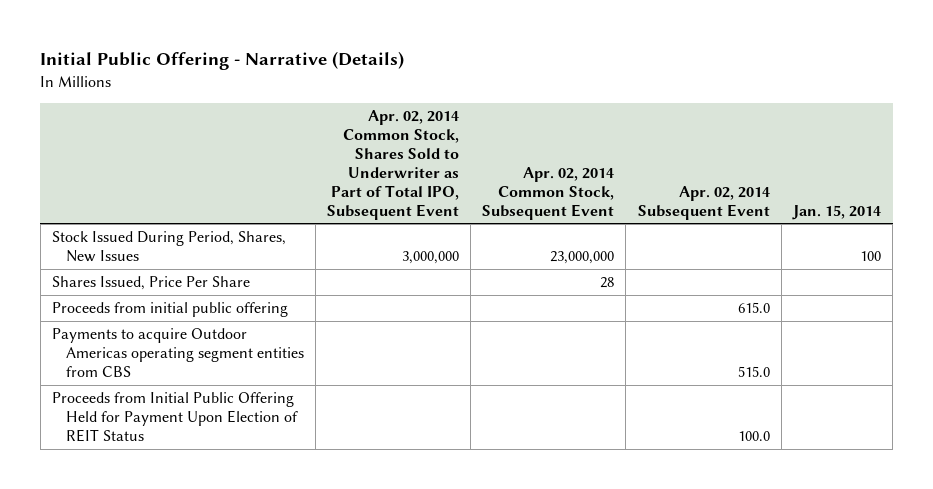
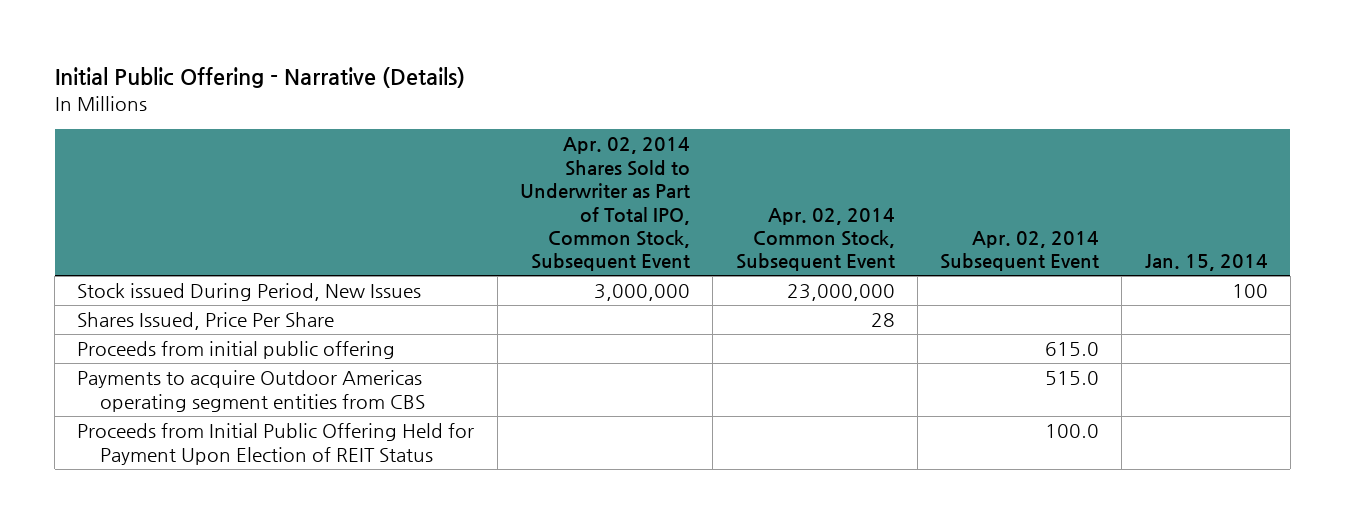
[327,110,460,220] Apr. 02, 2014 Common Stock, Shares Sold to Underwriter as Part of Total IPO, Subsequent Event -> none
none -> [519,137,690,272] Apr. 02, 2014 Shares Sold to Underwriter as Part of Total IPO, Common Stock, Subsequent Event
[51,231,286,263] Stock Issued During Period, Shares, New Issues -> [77,283,422,302] Stock issued During Period, New Issues

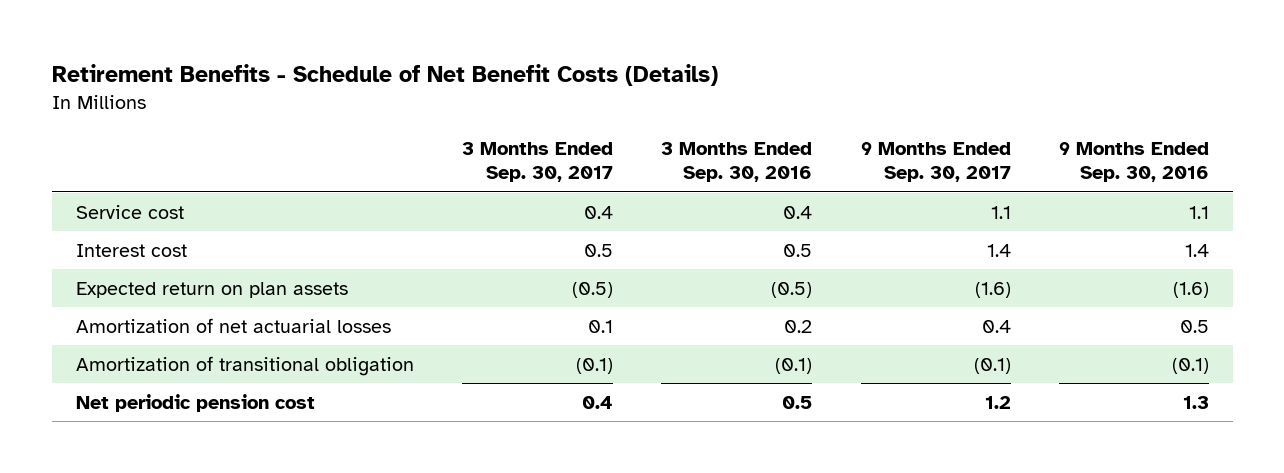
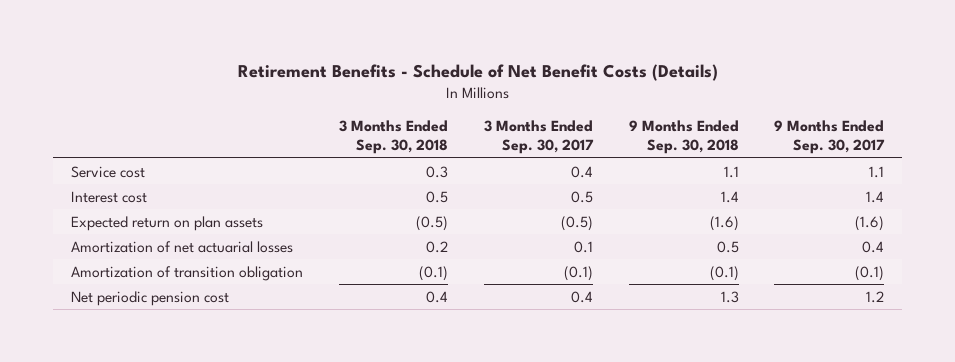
[661,141,813,183] 3 Months Ended Sep. 30, 2016 -> none
[1058,141,1209,183] 9 Months Ended Sep. 30, 2016 -> none
none -> [338,120,448,155] 3 Months Ended Sep. 30, 2018
none -> [628,120,739,155] 9 Months Ended Sep. 30, 2018
[75,355,414,376] Amortization of transitional obligation -> [70,265,303,281] Amortization of transition obligation

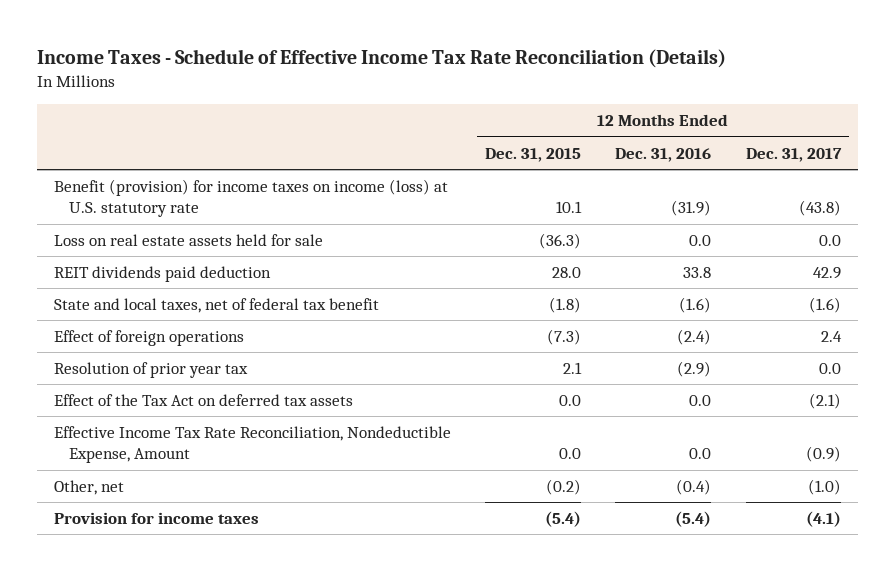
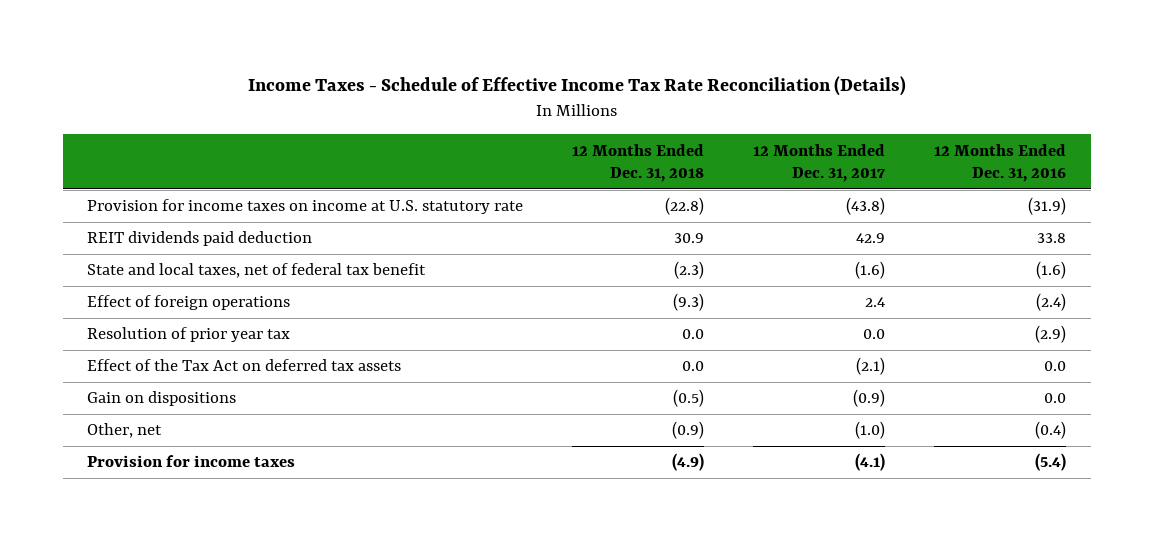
[485,147,582,162] Dec. 31, 2015 -> none
none -> [572,143,705,182] 12 Months Ended Dec. 31, 2018
[54,234,324,247] Loss on real estate assets held for sale -> none
[54,179,449,218] Benefit (provision) for income taxes on income (loss) at U.S. statutory rate -> [87,199,524,215] Provision for income taxes on income at U.S. statutory rate
[54,426,452,464] Effective Income Tax Rate Reconciliation, Nondeductible Expense, Amount -> [87,391,237,407] Gain on dispositions

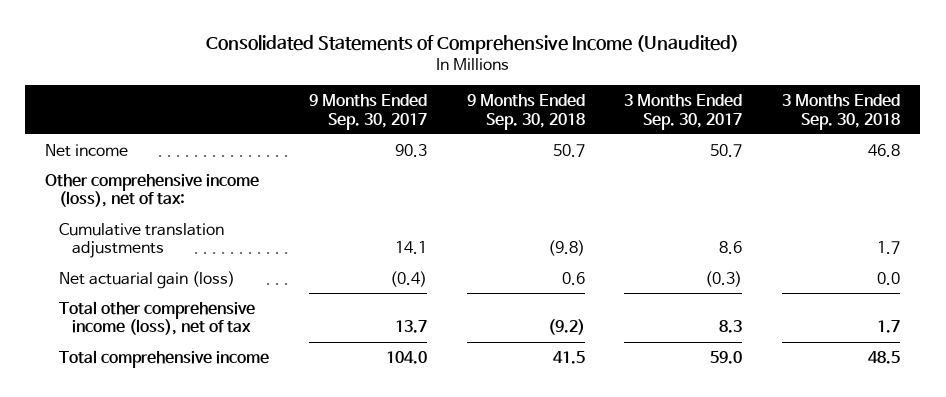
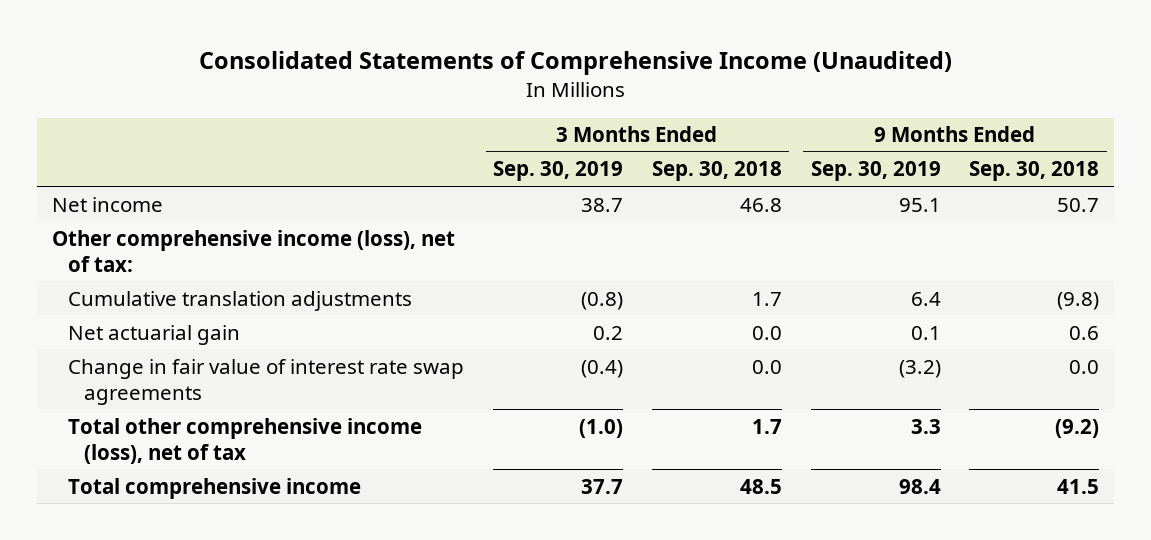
[308,93,427,130] 9 Months Ended Sep. 30, 2017 -> none
[624,93,743,130] 3 Months Ended Sep. 30, 2017 -> none
none -> [492,161,623,182] Sep. 30, 2019
none -> [810,161,941,182] Sep. 30, 2019
[58,270,235,289] Net actuarial gain (loss) -> [67,324,240,345] Net actuarial gain
none -> [67,358,464,405] Change in fair value of interest rate swap agreements

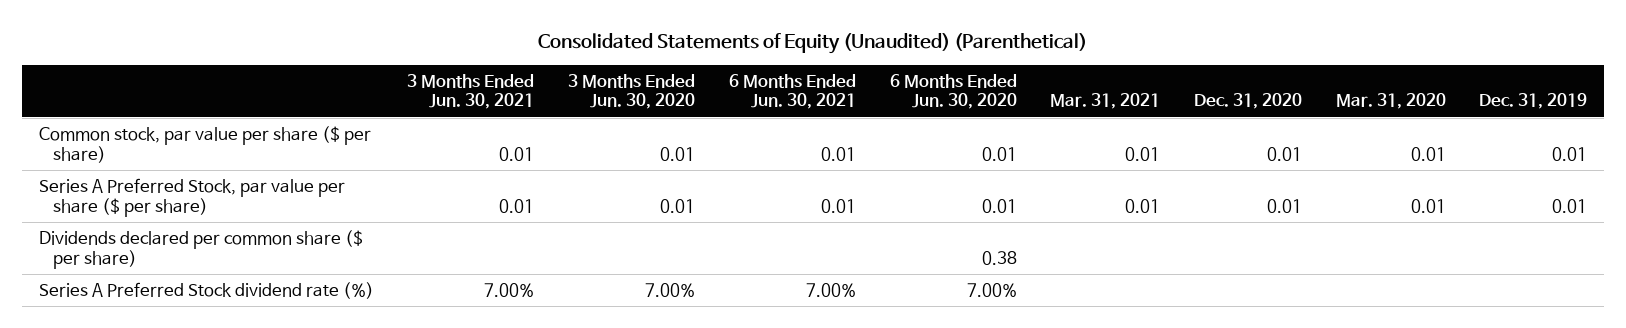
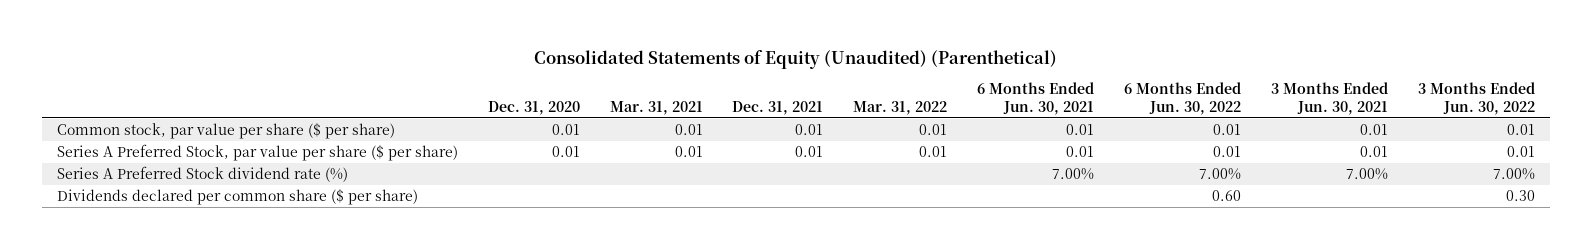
[568,73,696,110] 3 Months Ended Jun. 30, 2020 -> none
[889,73,1017,110] 6 Months Ended Jun. 30, 2020 -> none
[1335,93,1446,110] Mar. 31, 2020 -> none
[1479,93,1588,110] Dec. 31, 2019 -> none
none -> [732,101,824,116] Dec. 31, 2021
none -> [853,101,948,116] Mar. 31, 2022
none -> [1124,82,1242,116] 6 Months Ended Jun. 30, 2022
none -> [1417,82,1535,116] 3 Months Ended Jun. 30, 2022
[38,230,363,269] Dividends declared per common share ($ per share) -> [56,189,418,206] Dividends declared per common share ($ per share)

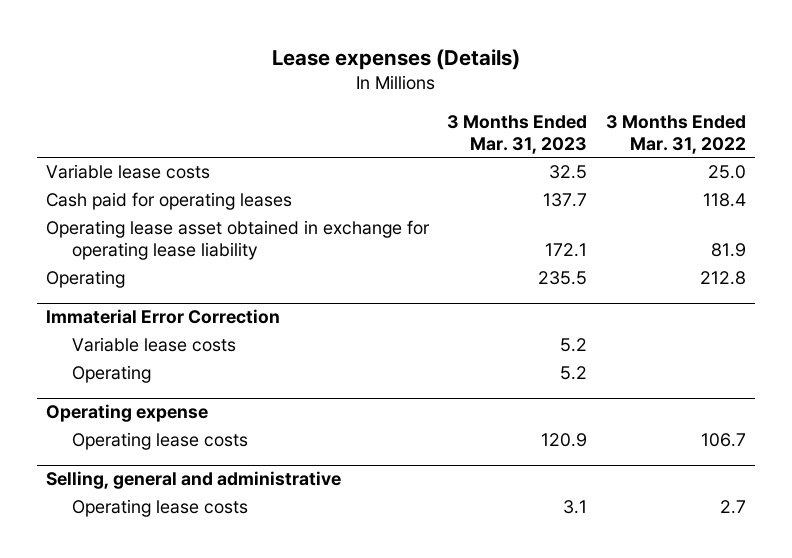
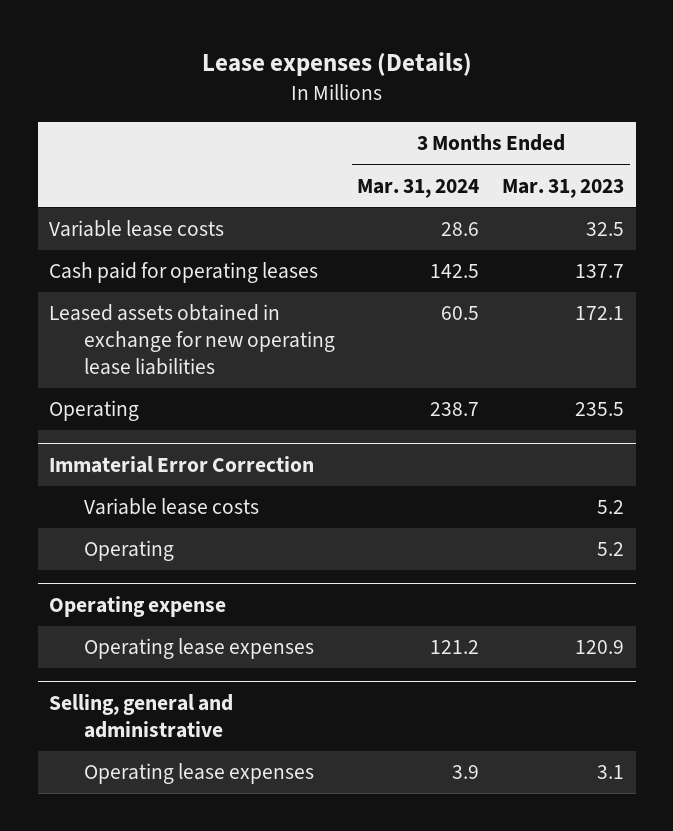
[605,114,746,154] 3 Months Ended Mar. 31, 2022 -> none
none -> [357,178,480,198] Mar. 31, 2024
[46,220,431,261] Operating lease asset obtained in exchange for operating lease liability -> [49,304,335,375] Leased assets obtained in exchange for new operating lease liabilities
[72,432,249,451] Operating lease costs -> [83,638,314,660] Operating lease expenses
[72,499,249,518] Operating lease costs -> [83,763,314,785] Operating lease expenses

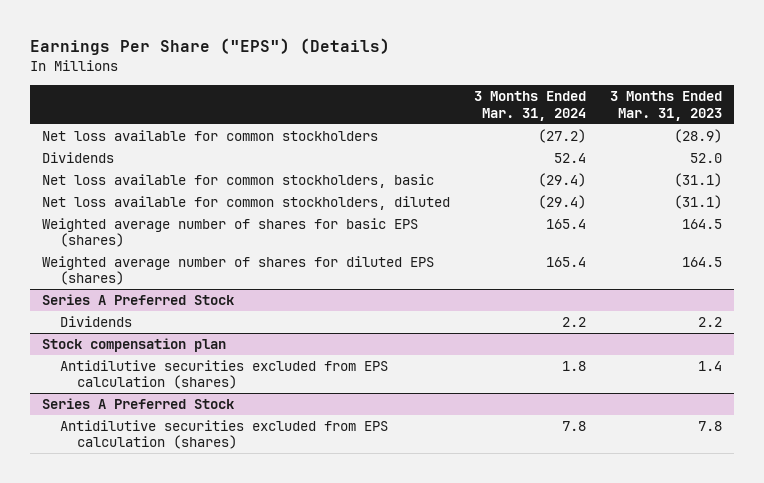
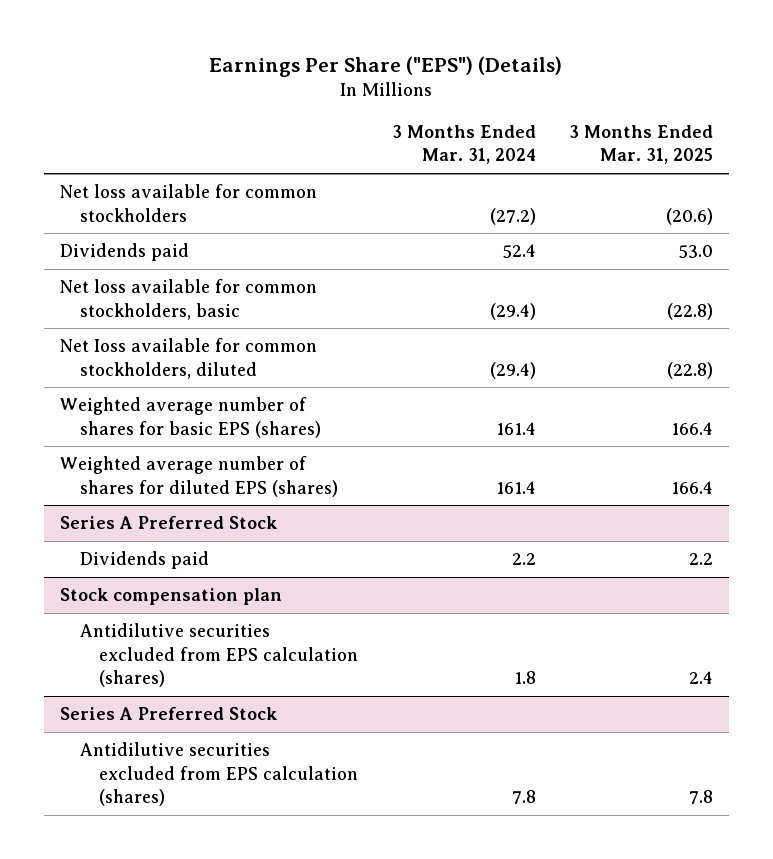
[609,91,722,121] 3 Months Ended Mar. 31, 2023 -> none
none -> [568,125,713,165] 3 Months Ended Mar. 31, 2025
[42,152,115,164] Dividends -> [60,243,190,262] Dividends paid
[42,196,451,211] Net loss available for common stockholders, diluted -> [60,338,318,379] Net Ioss available for common stockholders, diluted
[545,219,586,230] 165.4 -> [495,421,536,435] 161.4
[545,257,586,268] 165.4 -> [495,480,536,494] 161.4
[59,316,132,328] Dividends -> [79,551,209,570] Dividends paid

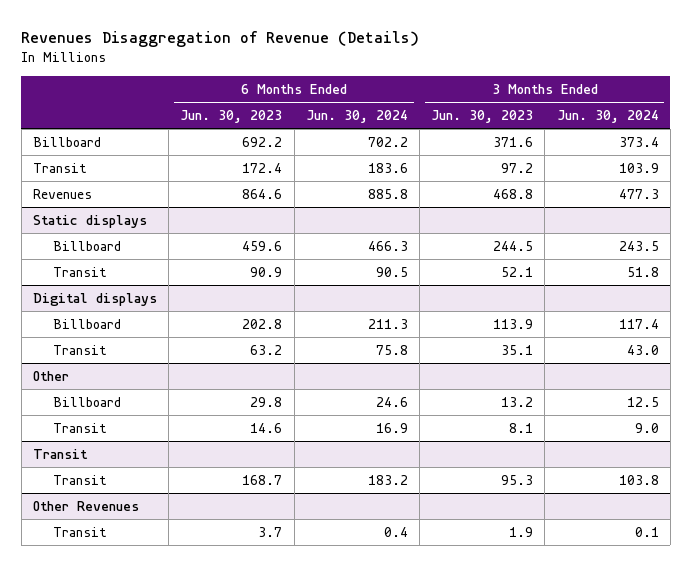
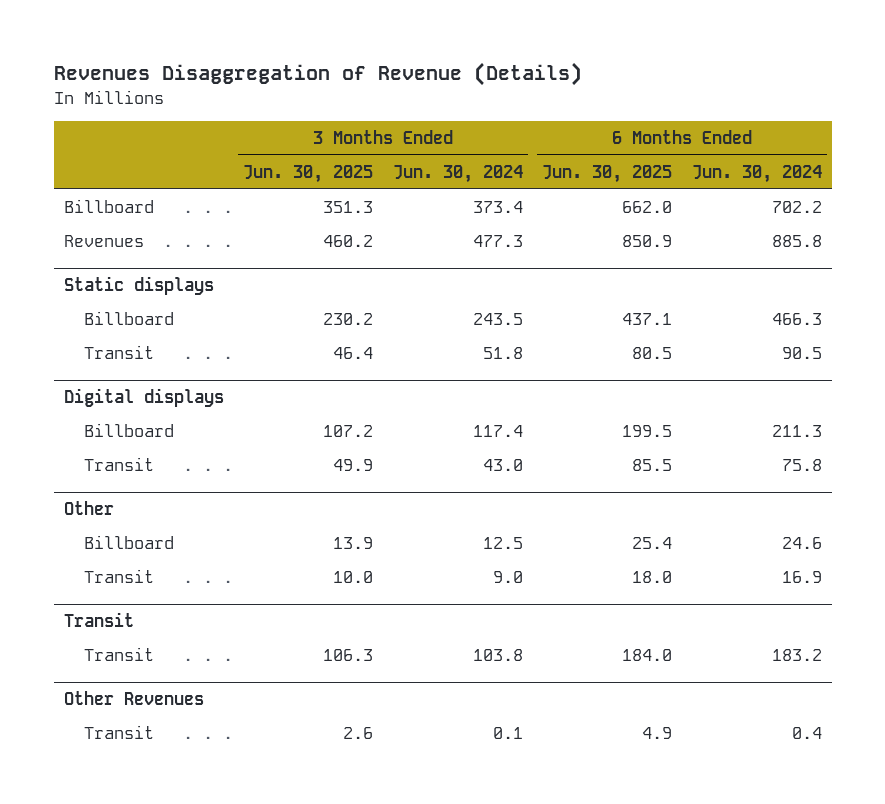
[180,110,283,124] Jun. 30, 2023 -> none
[431,110,534,124] Jun. 30, 2023 -> none
none -> [243,164,374,183] Jun. 30, 2025
none -> [542,164,673,183] Jun. 30, 2025
[32,162,87,173] Transit -> none

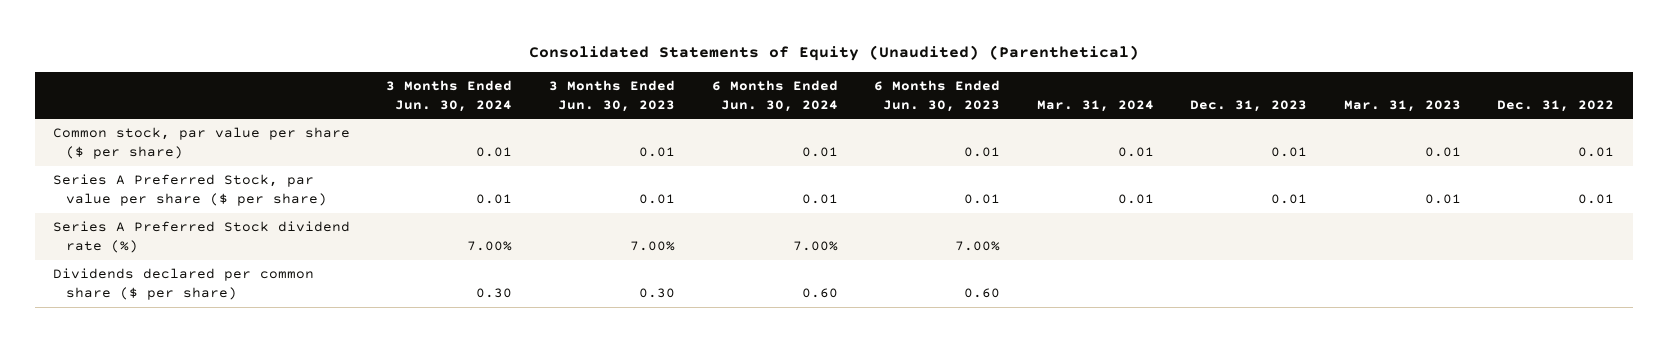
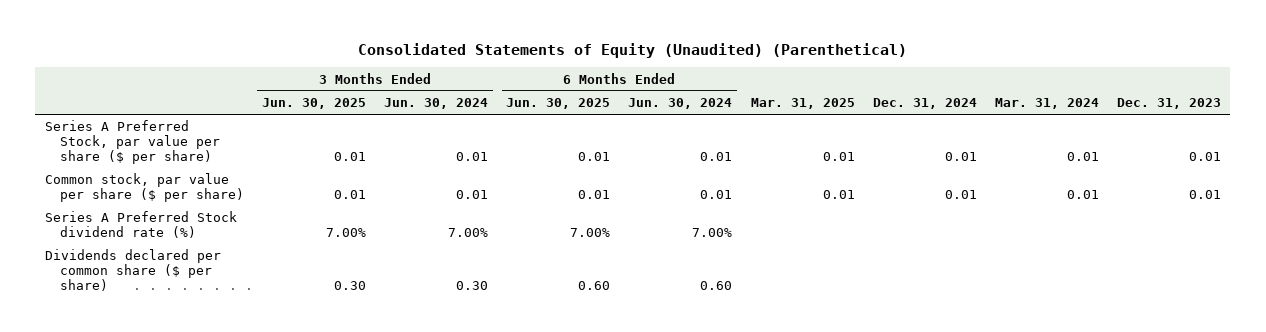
[549,79,676,112] 3 Months Ended Jun. 30, 2023 -> none
[874,79,1001,112] 6 Months Ended Jun. 30, 2023 -> none
[1343,99,1461,112] Mar. 31, 2023 -> none
[1497,99,1615,112] Dec. 31, 2022 -> none
none -> [261,98,366,110] Jun. 30, 2025
none -> [506,98,611,110] Jun. 30, 2025
none -> [750,98,855,110] Mar. 31, 2025
none -> [872,98,977,110] Dec. 31, 2024
[52,127,350,160] Common stock, par value per share ($ per share) -> [44,173,244,203] Common stock, par value per share ($ per share)

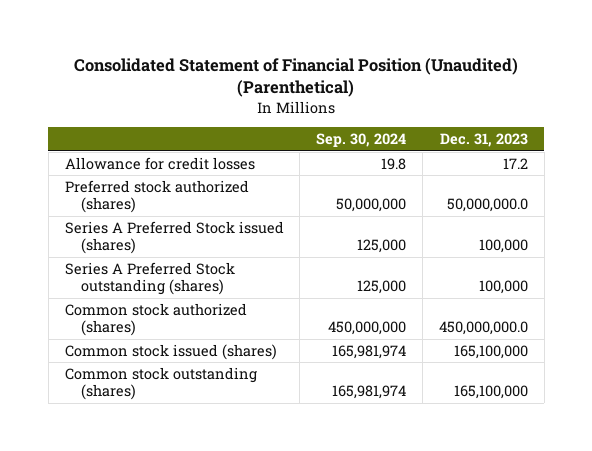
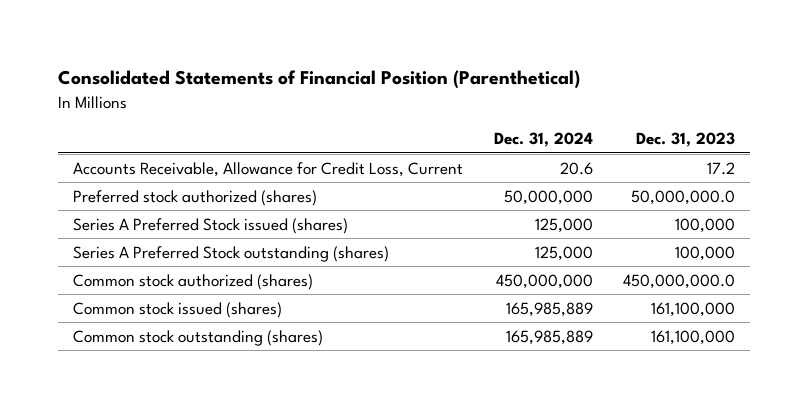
[74,57,519,98] Consolidated Statement of Financial Position (Unaudited) (Parenthetical) -> [57,70,580,90] Consolidated Statements of Financial Position (Parenthetical)
[316,132,407,147] Sep. 30, 2024 -> none
none -> [493,132,593,148] Dec. 31, 2024
[64,156,255,170] Allowance for credit losses -> [73,161,464,177] Accounts Receivable, Allowance for Credit Loss, Current
[453,344,528,359] 165,100,000 -> [651,301,736,317] 161,100,000
[453,385,528,400] 165,100,000 -> [651,329,736,345] 161,100,000

